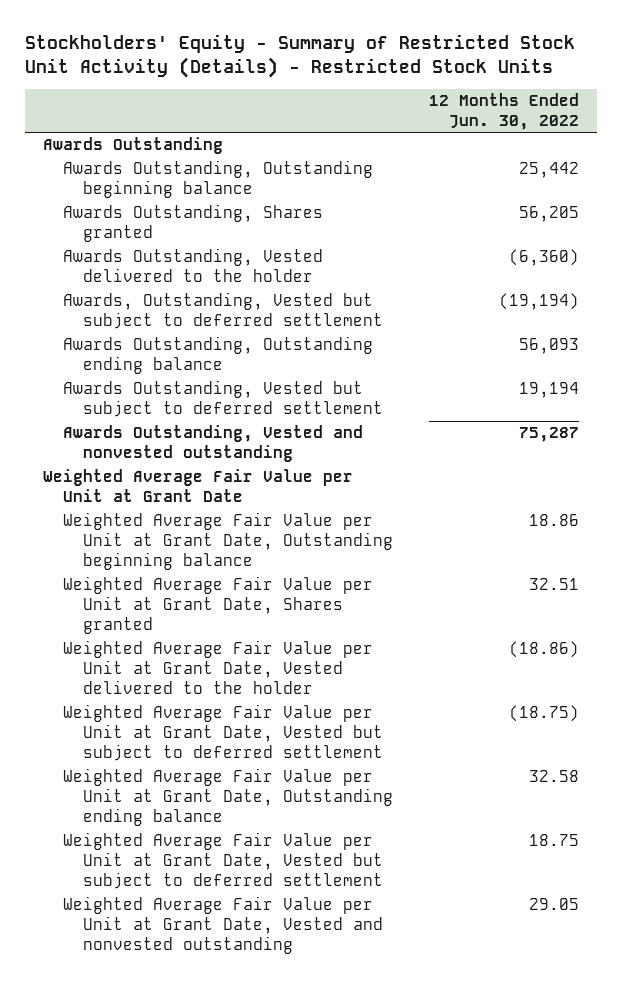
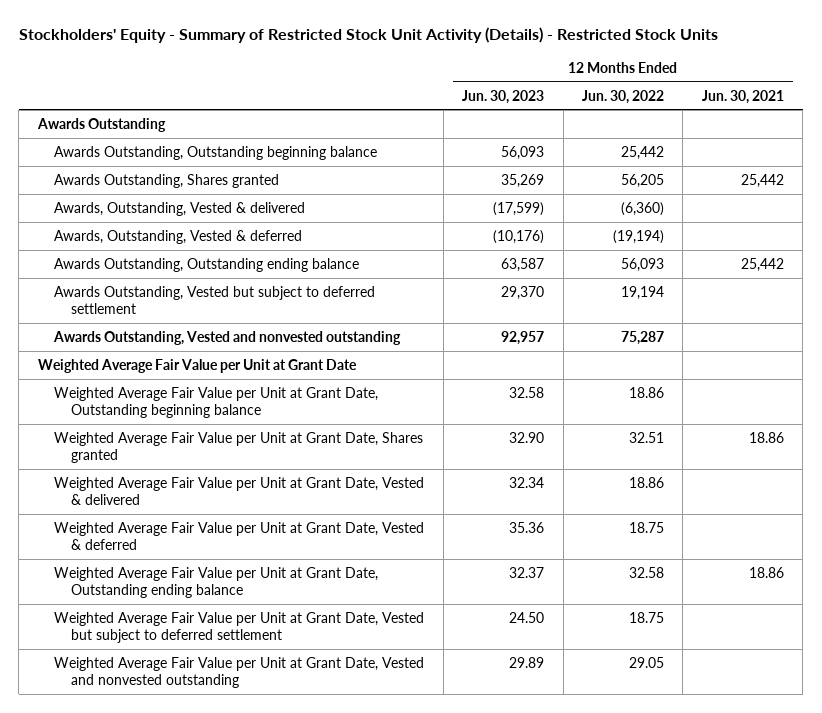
none -> [462,89,545,104] Jun. 30, 2023
none -> [701,89,784,104] Jun. 30, 2021
[62,248,323,283] Awards Outstanding, Vested delivered to the holder -> [54,201,306,216] Awards, Outstanding, Vested & delivered
[62,292,384,330] Awards, Outstanding, Vested but subject to deferred settlement -> [54,229,303,244] Awards, Outstanding, Vested & deferred
[62,640,373,694] Weighted Average Fair Value per Unit at Grant Date, Vested delivered to the holder -> [54,476,425,505] Weighted Average Fair Value per Unit at Grant Date, Vested & delivered
[509,641,580,659] (18.86) -> [629,476,665,488] 18.86
[62,704,384,761] Weighted Average Fair Value per Unit at Grant Date, Vested but subject to deferred settlement -> [54,521,425,550] Weighted Average Fair Value per Unit at Grant Date, Vested & deferred
[509,705,580,723] (18.75) -> [629,521,665,533] 18.75

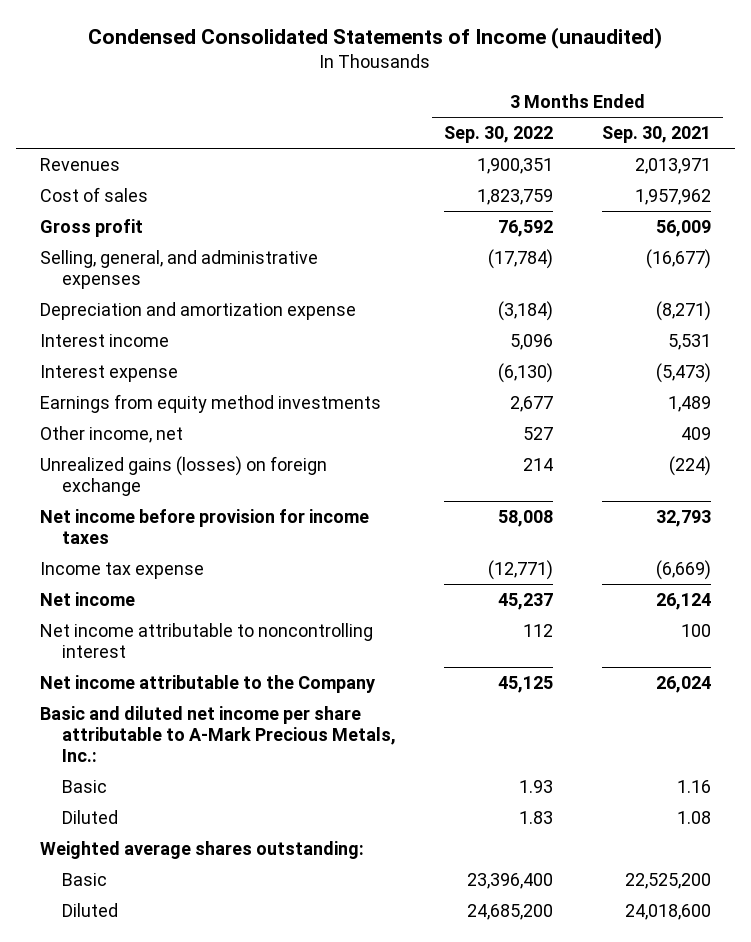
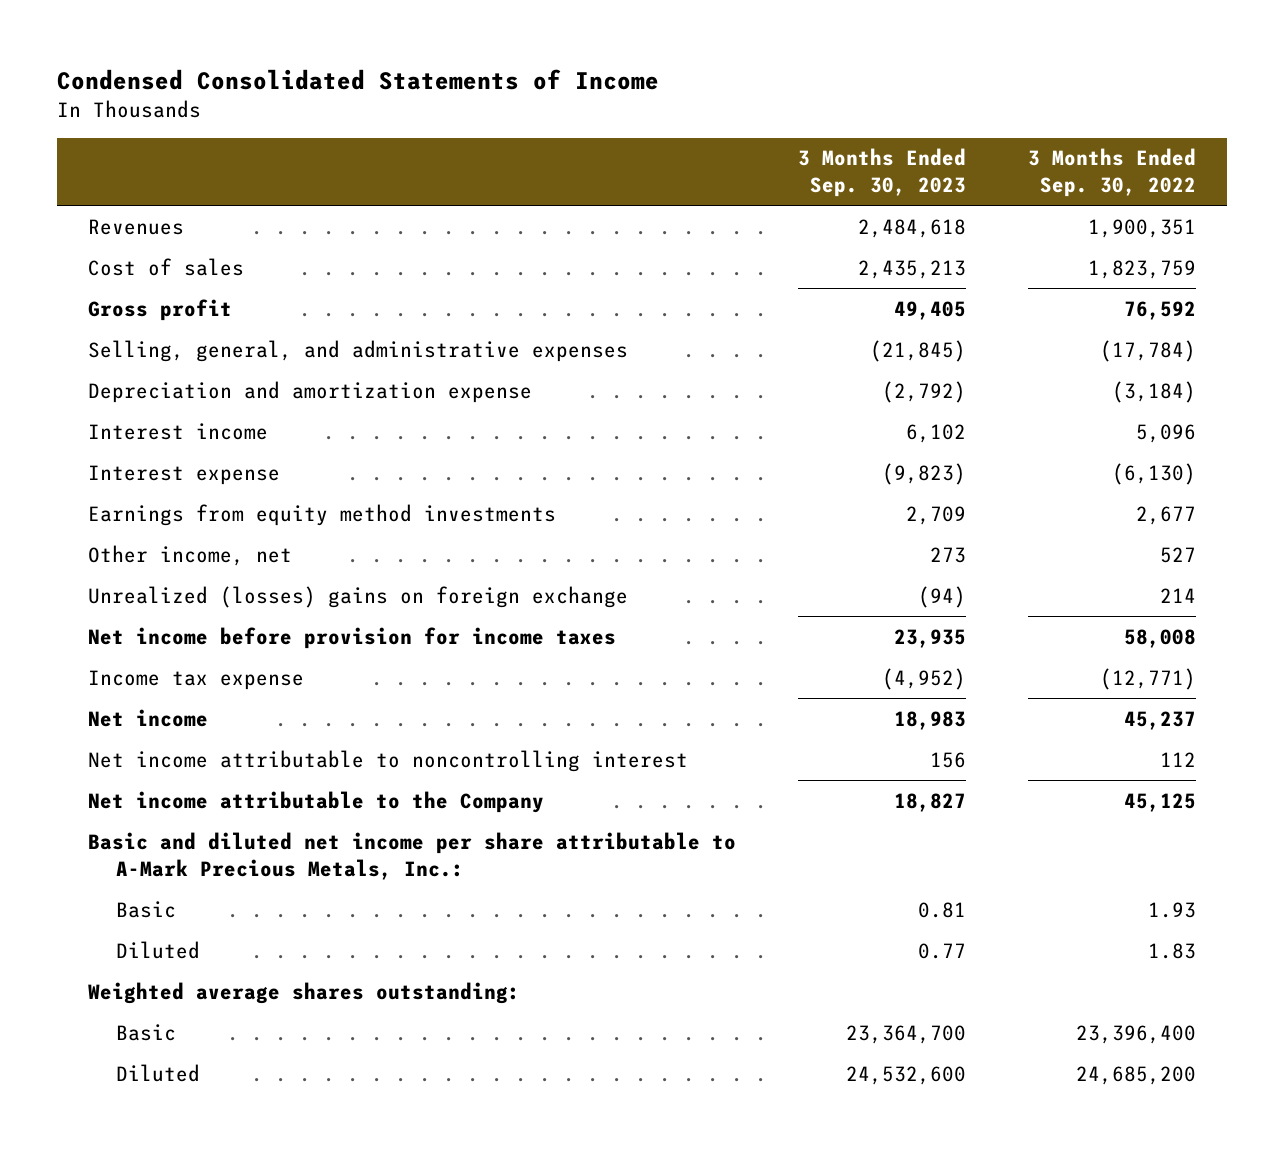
[88,26,663,49] Condensed Consolidated Statements of Income (unaudited) -> [56,68,659,90] Condensed Consolidated Statements of Income
[601,126,711,144] Sep. 30, 2021 -> none
none -> [797,148,966,198] 3 Months Ended Sep. 30, 2023
[39,455,327,497] Unrealized gains (losses) on foreign exchange -> [87,585,628,608] Unrealized (losses) gains on foreign exchange

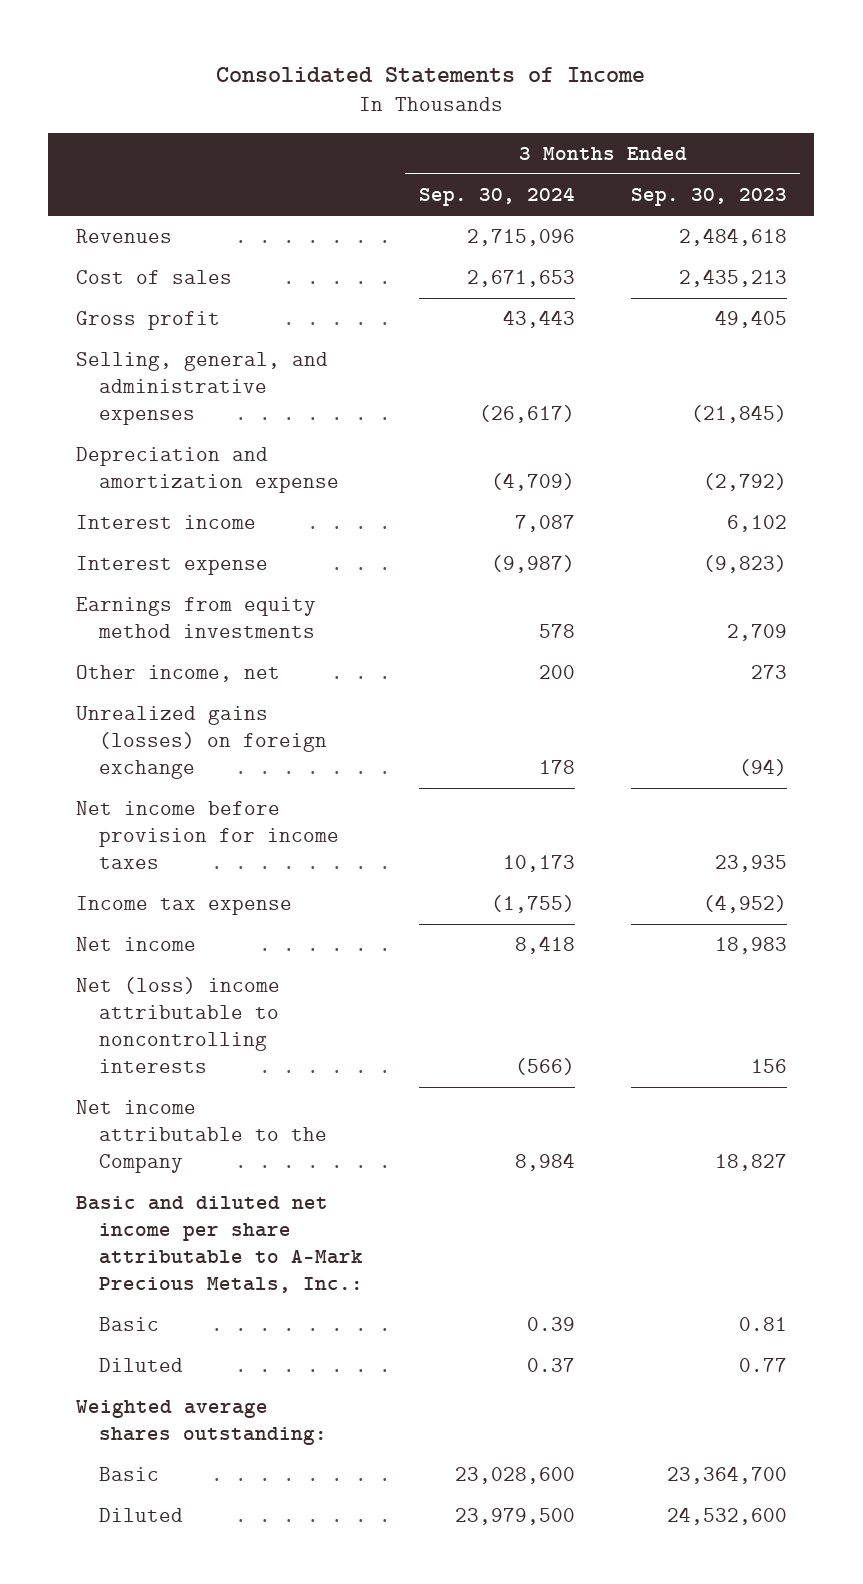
[56,68,659,90] Condensed Consolidated Statements of Income -> [216,66,646,83] Consolidated Statements of Income
[1027,148,1196,198] 3 Months Ended Sep. 30, 2022 -> none
none -> [418,187,575,207] Sep. 30, 2024
[87,585,628,608] Unrealized (losses) gains on foreign exchange -> [76,706,328,779] Unrealized gains (losses) on foreign exchange
[87,749,688,772] Net income attributable to noncontrolling interest -> [76,977,281,1073] Net (loss) income attributable to noncontrolling interests

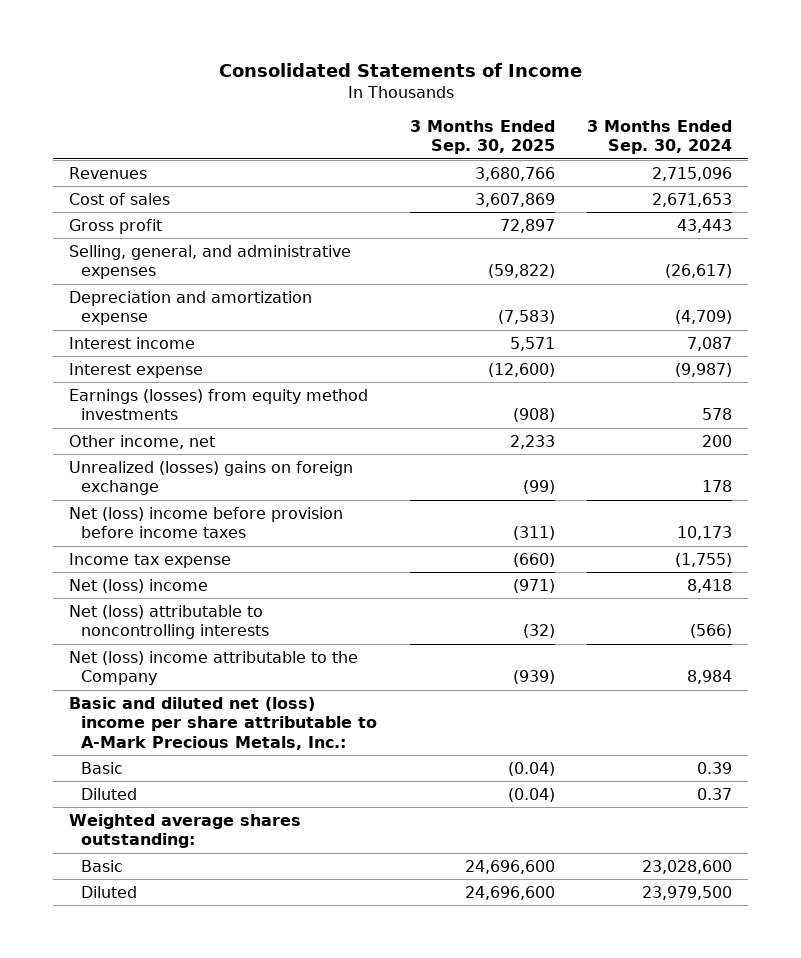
[630,188,787,207] Sep. 30, 2023 -> none
none -> [409,119,555,155] 3 Months Ended Sep. 30, 2025
[76,597,317,639] Earnings from equity method investments -> [69,388,369,421] Earnings (losses) from equity method investments
[76,706,328,779] Unrealized gains (losses) on foreign exchange -> [69,460,354,496] Unrealized (losses) gains on foreign exchange
[76,801,340,869] Net income before provision for income taxes -> [69,506,344,539] Net (loss) income before provision before income taxes
[76,937,197,952] Net income -> [69,578,209,593] Net (loss) income
[76,977,281,1073] Net (loss) income attributable to noncontrolling interests -> [69,604,270,640] Net (loss) attributable to noncontrolling interests
[76,1100,328,1173] Net income attributable to the Company -> [69,650,359,686] Net (loss) income attributable to the Company
[76,1196,364,1293] Basic and diluted net income per share attributable to A-Mark Precious Metals, Inc.: -> [69,696,378,750] Basic and diluted net (loss) income per share attributable to A-Mark Precious Metals, Inc.:

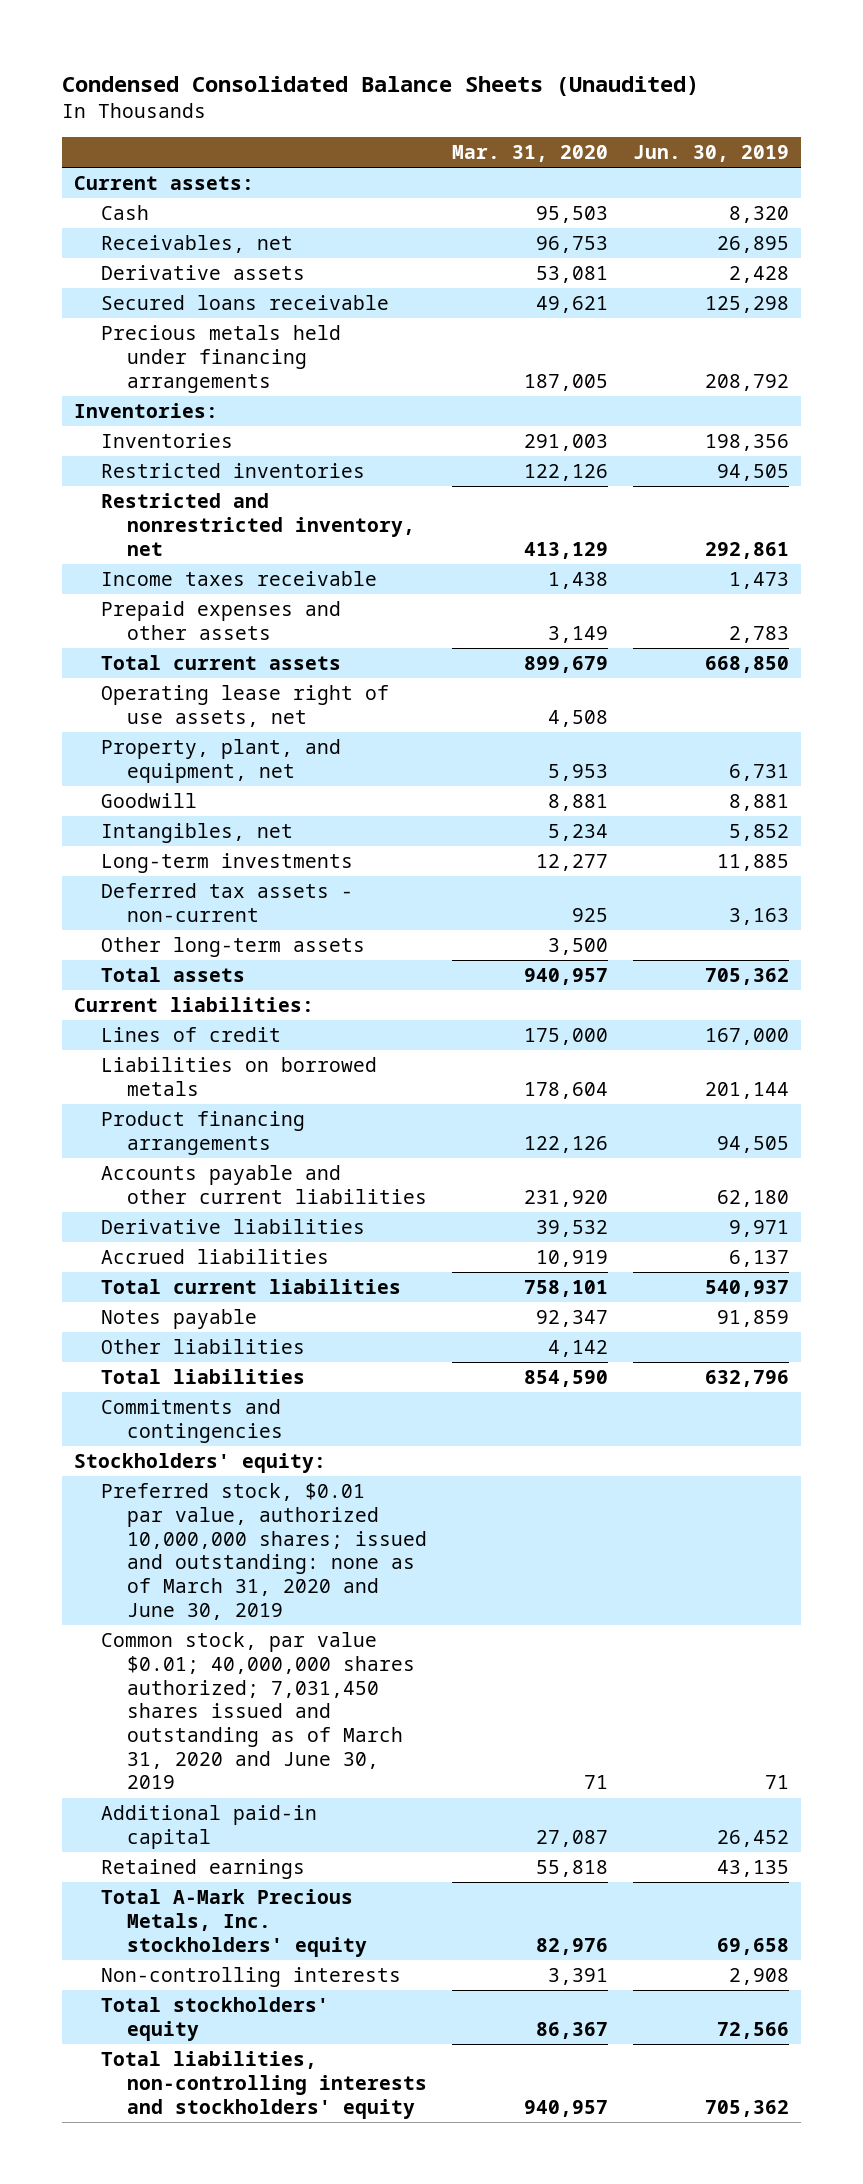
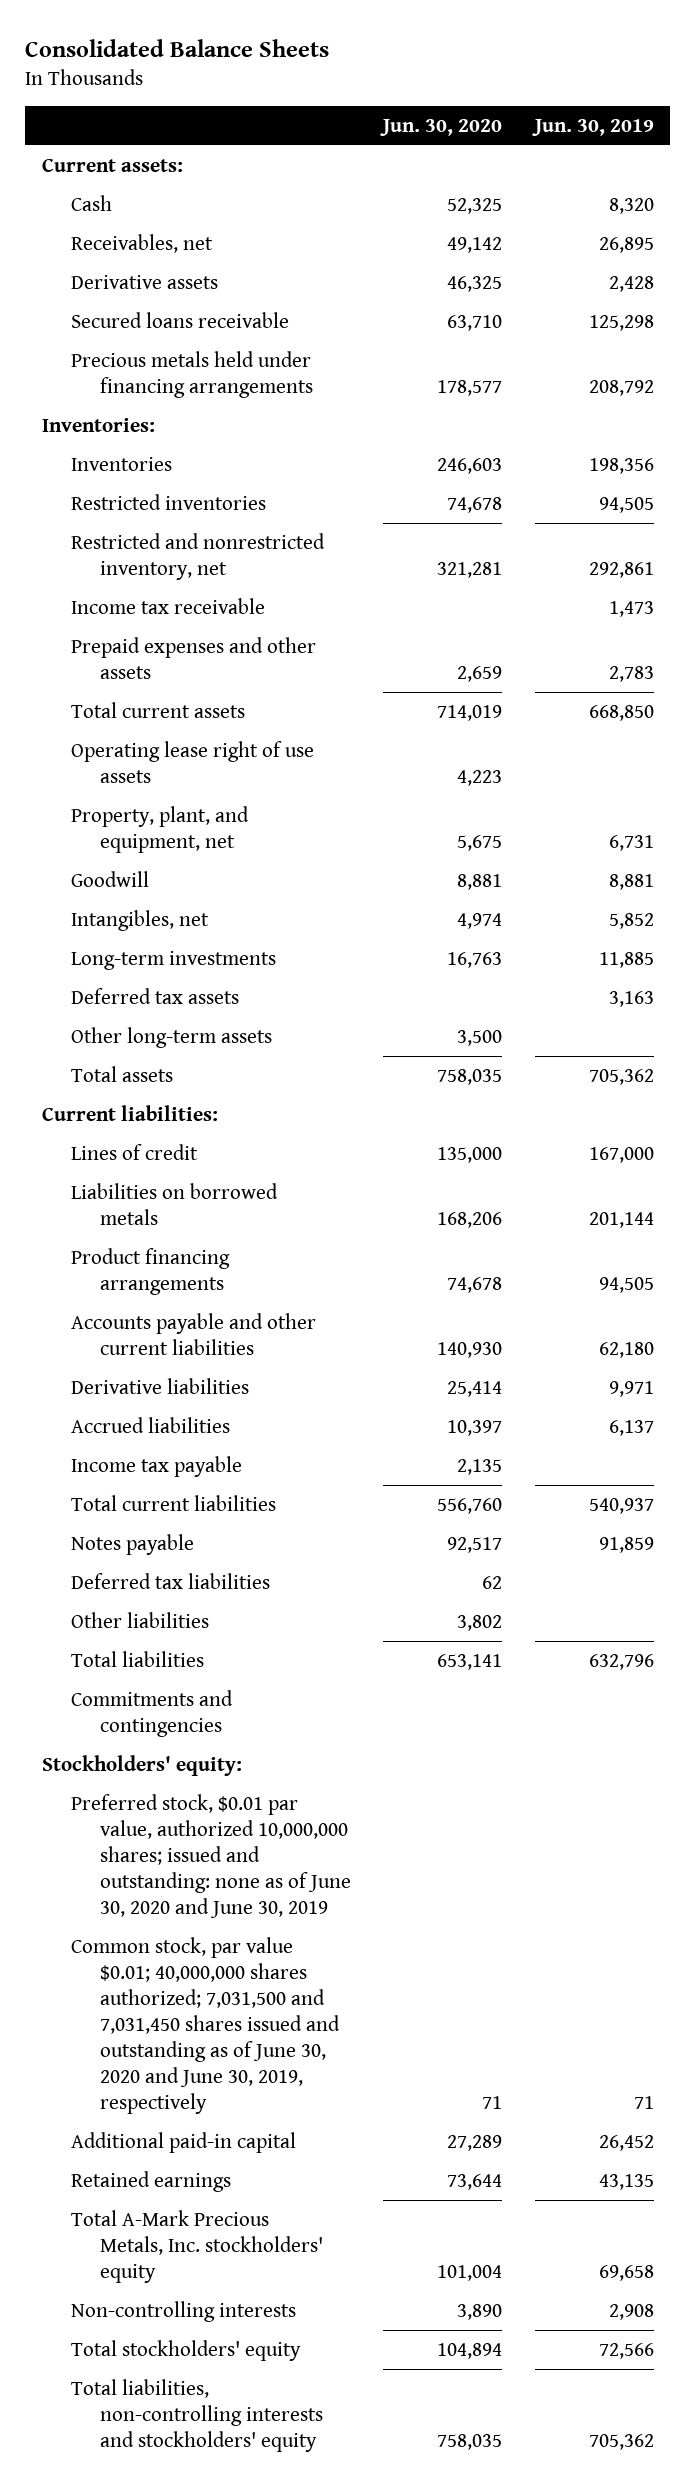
[61,75,699,96] Condensed Consolidated Balance Sheets (Unaudited) -> [25,39,330,58] Consolidated Balance Sheets
[452,144,609,162] Mar. 31, 2020 -> none
none -> [380,118,503,136] Jun. 30, 2020
[100,571,377,587] Income taxes receivable -> [70,597,265,614] Income tax receivable
[100,685,389,727] Operating lease right of use assets, net -> [70,740,314,783] Operating lease right of use assets
[100,883,353,922] Deferred tax assets - non-current -> [70,987,239,1004] Deferred tax assets
none -> [70,1455,242,1477] Income tax payable
none -> [70,1572,270,1589] Deferred tax liabilities
[100,1483,428,1620] Preferred stock, $0.01 par value, authorized 10,000,000 shares; issued and outstanding: none as of March 31, 2020 and June 30, 2019 -> [70,1793,351,1918] Preferred stock, $0.01 par value, authorized 10,000,000 shares; issued and outstanding: none as of June 30, 2020 and June 30, 2019
[100,1632,416,1790] Common stock, par value $0.01; 40,000,000 shares authorized; 7,031,450 shares issued and outstanding as of March 31, 2020 and June 30, 2019 -> [70,1936,340,2114] Common stock, par value $0.01; 40,000,000 shares authorized; 7,031,500 and 7,031,450 shares issued and outstanding as of June 30, 2020 and June 30, 2019, respectively

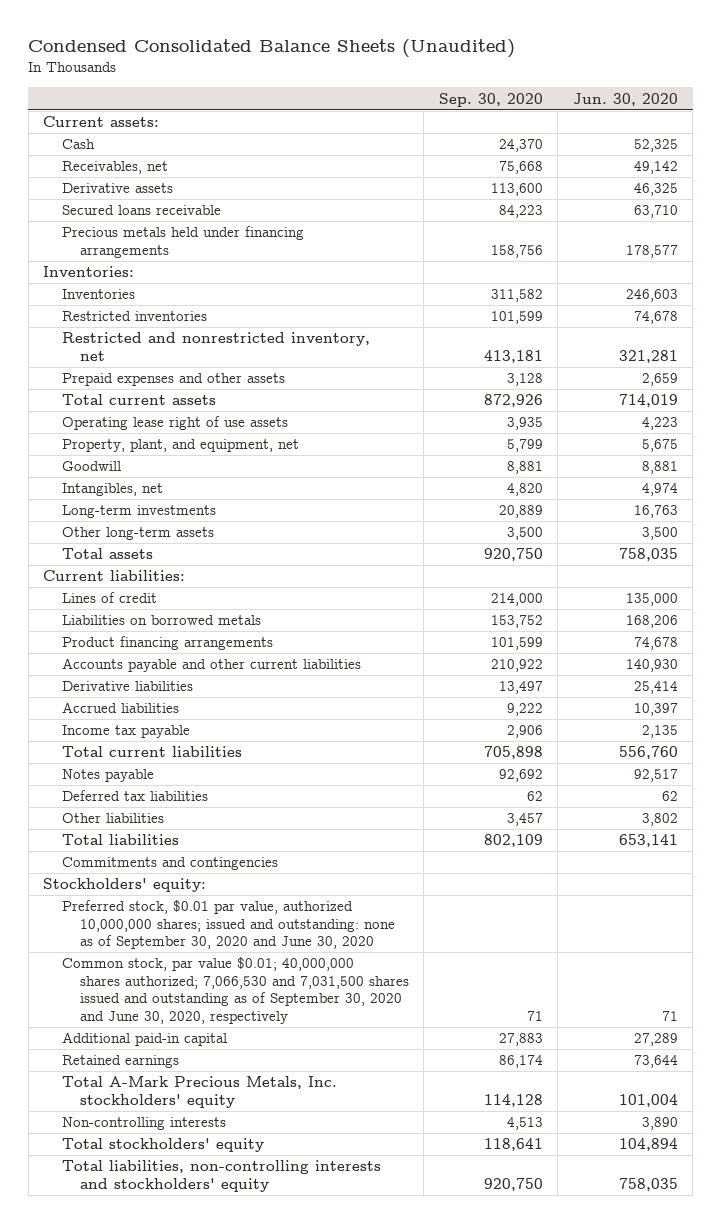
[25,39,330,58] Consolidated Balance Sheets -> [28,38,516,58] Condensed Consolidated Balance Sheets (Unaudited)
[531,118,654,136] Jun. 30, 2019 -> none
none -> [438,92,543,107] Sep. 30, 2020
[70,597,265,614] Income tax receivable -> none
[70,987,239,1004] Deferred tax assets -> none
[70,1793,351,1918] Preferred stock, $0.01 par value, authorized 10,000,000 shares; issued and outstanding: none as of June 30, 2020 and June 30, 2019 -> [61,900,395,950] Preferred stock, $0.01 par value, authorized 10,000,000 shares; issued and outstanding: none as of September 30, 2020 and June 30, 2020
[70,1936,340,2114] Common stock, par value $0.01; 40,000,000 shares authorized; 7,031,500 and 7,031,450 shares issued and outstanding as of June 30, 2020 and June 30, 2019, respectively -> [61,957,409,1024] Common stock, par value $0.01; 40,000,000 shares authorized; 7,066,530 and 7,031,500 shares issued and outstanding as of September 30, 2020 and June 30, 2020, respectively

